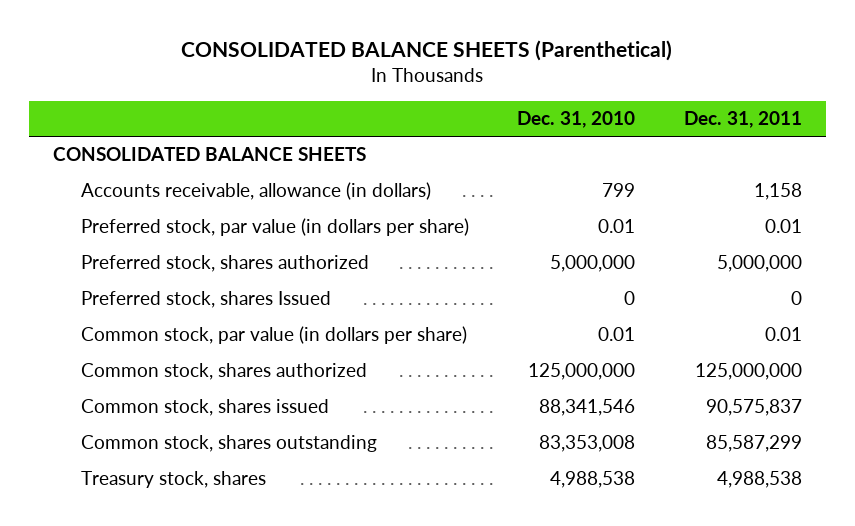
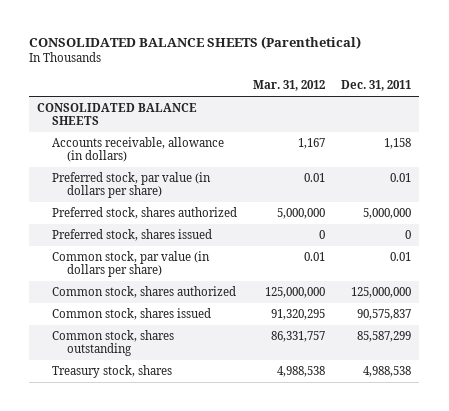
[517,110,636,128] Dec. 31, 2010 -> none
none -> [253,80,326,92] Mar. 31, 2012
[81,291,332,309] Preferred stock, shares Issued -> [52,229,213,242] Preferred stock, shares issued

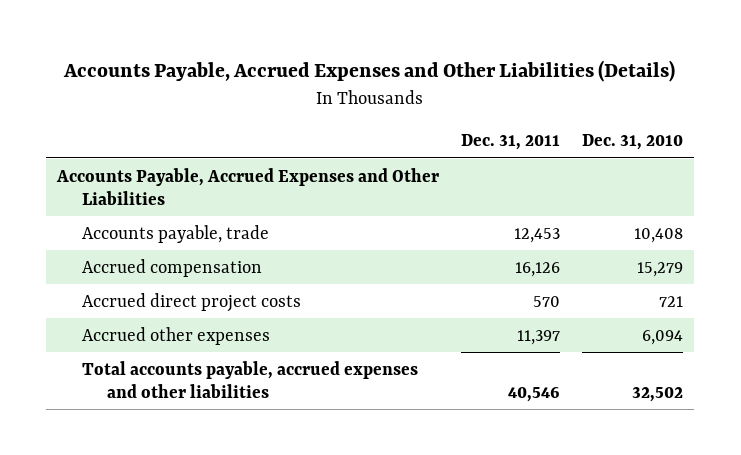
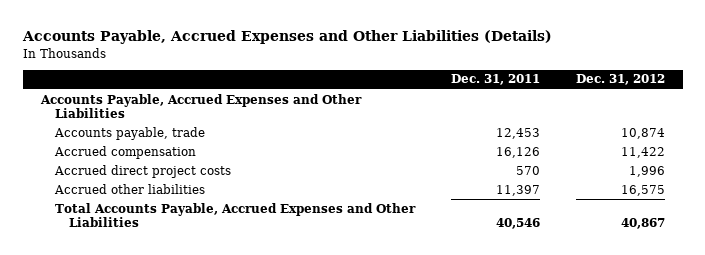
[582,134,684,151] Dec. 31, 2010 -> none
none -> [575,74,665,86] Dec. 31, 2012
[82,326,271,345] Accrued other expenses -> [53,183,205,194] Accrued other liabilities
[82,360,419,398] Total accounts payable, accrued expenses and other liabilities -> [54,202,416,228] Total Accounts Payable, Accrued Expenses and Other Liabilities

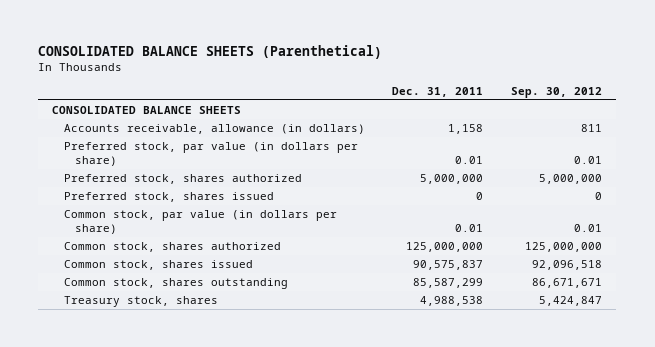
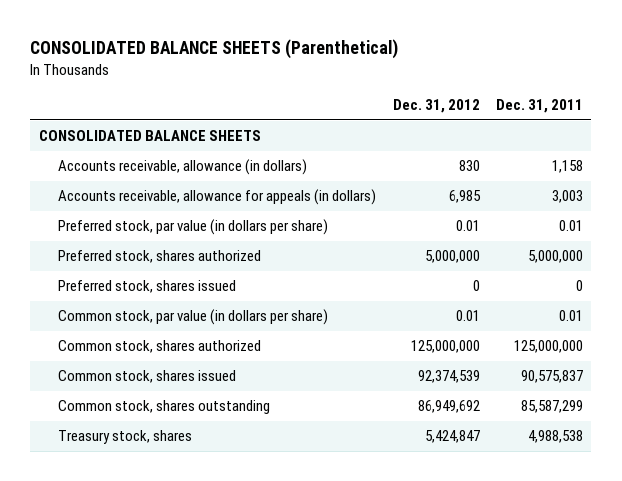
[511,86,603,98] Sep. 30, 2012 -> none
none -> [392,99,480,114] Dec. 31, 2012
none -> [58,189,377,206] Accounts receivable, allowance for appeals (in dollars)

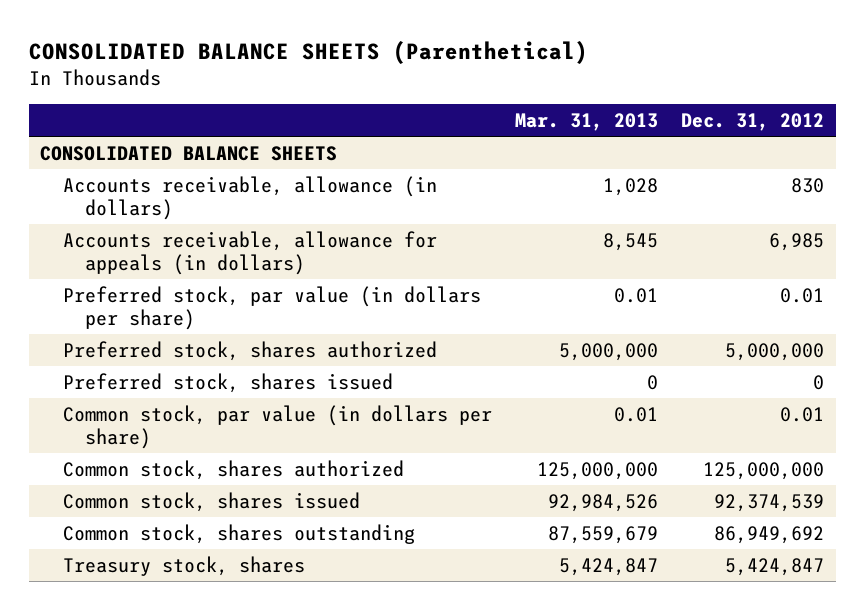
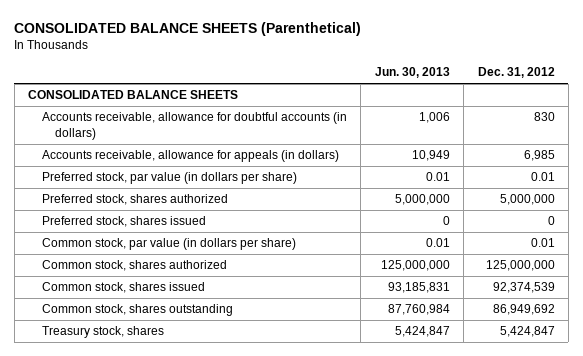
[514,113,658,132] Mar. 31, 2013 -> none
none -> [374,67,450,79] Jun. 30, 2013
[62,175,437,221] Accounts receivable, allowance (in dollars) -> [41,112,347,140] Accounts receivable, allowance for doubtful accounts (in dollars)

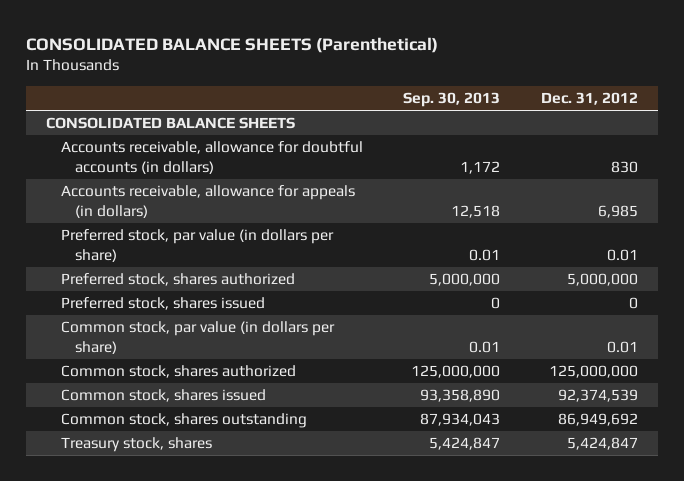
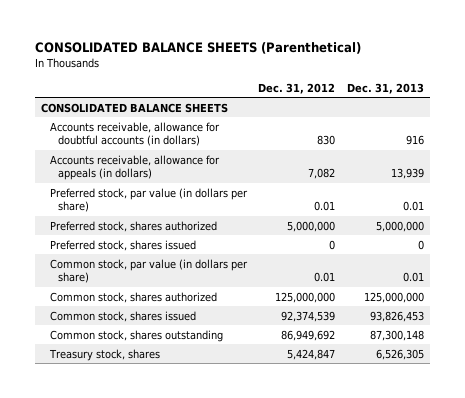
[403,91,501,107] Sep. 30, 2013 -> none
none -> [347,82,425,94] Dec. 31, 2013
[597,204,638,218] 6,985 -> [308,168,336,180] 7,082

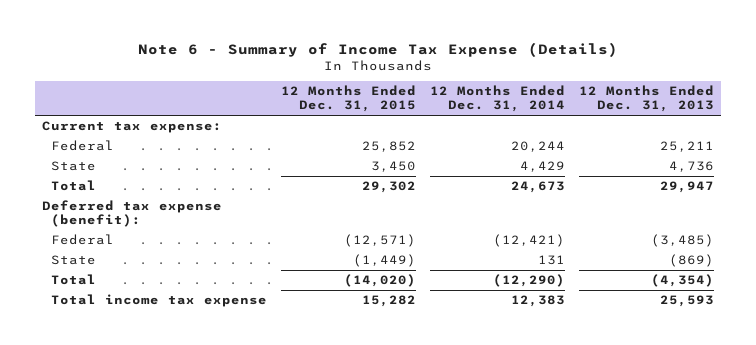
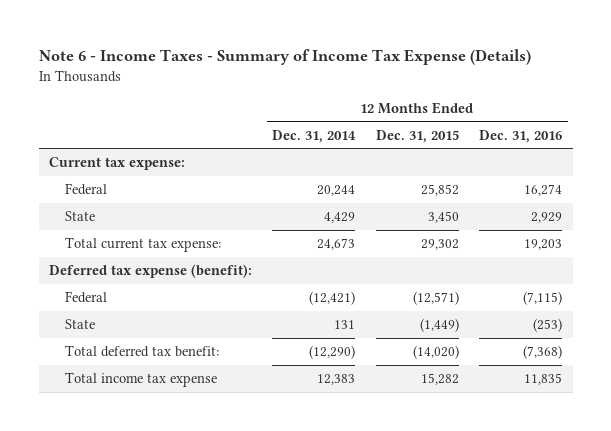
[138,41,619,57] Note 6 - Summary of Income Tax Expense (Details) -> [38,49,531,66] Note 6 - Income Taxes - Summary of Income Tax Expense (Details)
[578,85,714,113] 12 Months Ended Dec. 31, 2013 -> none
none -> [479,129,563,143] Dec. 31, 2016
[51,179,97,191] Total -> [64,236,221,252] Total current tax expense:
[51,273,97,285] Total -> [64,344,219,357] Total deferred tax benefit:

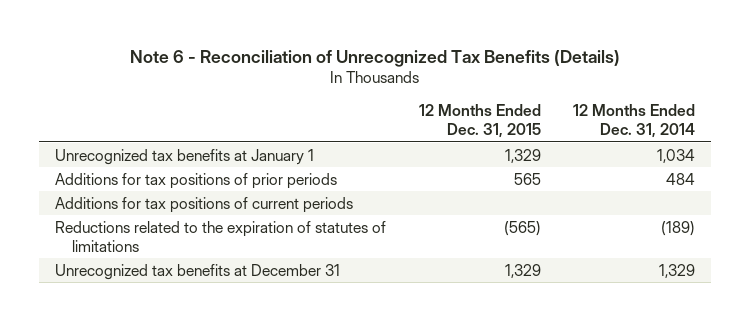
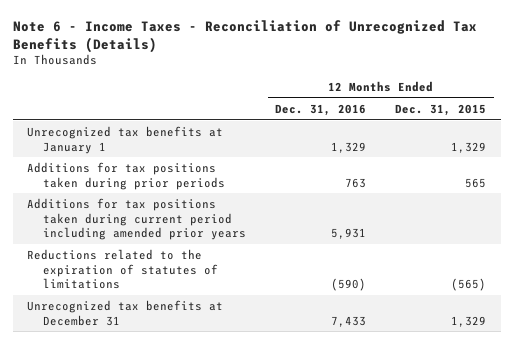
[130,49,621,67] Note 6 - Reconciliation of Unrecognized Tax Benefits (Details) -> [12,19,477,53] Note 6 - Income Taxes - Reconciliation of Unrecognized Tax Benefits (Details)
[573,104,696,139] 12 Months Ended Dec. 31, 2014 -> none
none -> [275,103,367,116] Dec. 31, 2016
[54,172,337,189] Additions for tax positions of prior periods -> [27,162,225,190] Additions for tax positions taken during prior periods
[54,196,353,213] Additions for tax positions of current periods -> [27,198,246,241] Additions for tax positions taken during current period including amended prior years

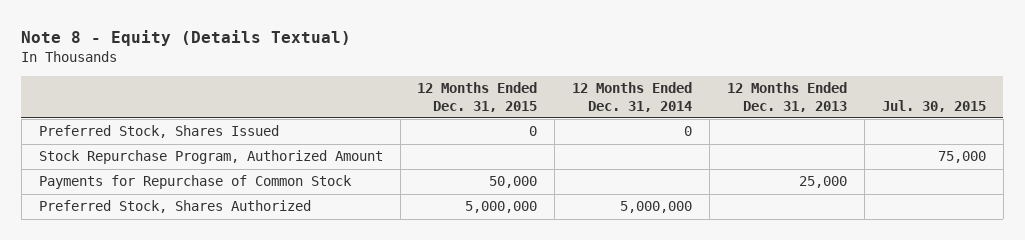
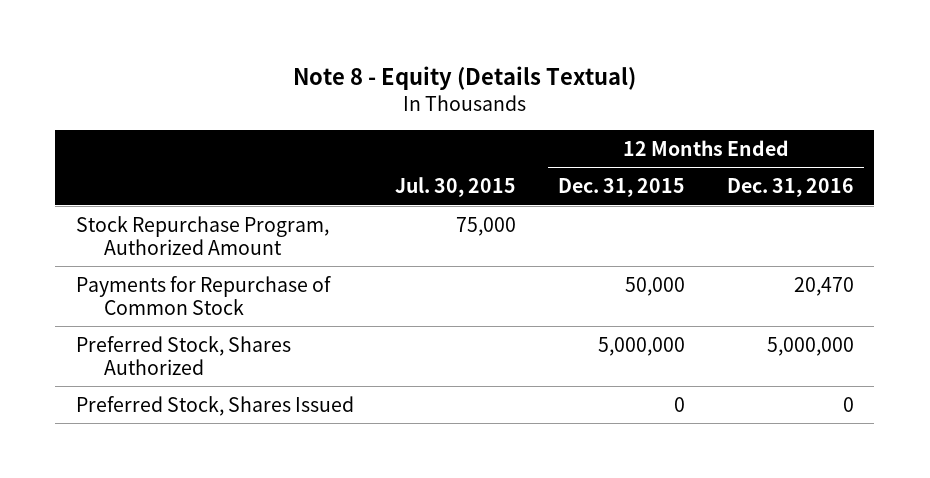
[572,82,693,112] 12 Months Ended Dec. 31, 2014 -> none
[727,82,848,112] 12 Months Ended Dec. 31, 2013 -> none
none -> [726,178,854,198] Dec. 31, 2016
[38,125,279,139] Preferred Stock, Shares Issued -> [75,395,354,416] Preferred Stock, Shares Issued

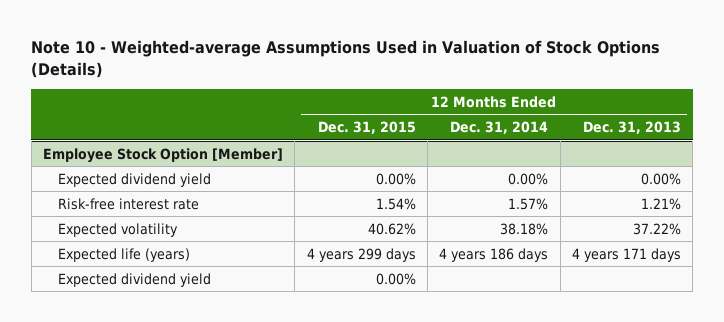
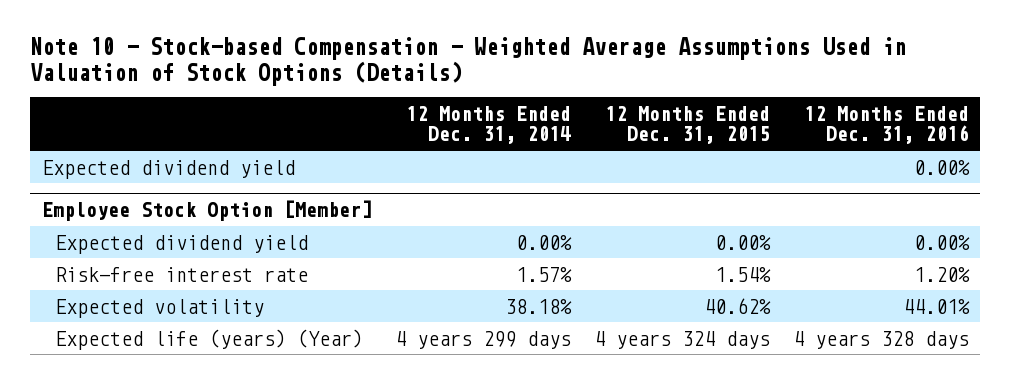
[31,40,661,78] Note 10 - Weighted-average Assumptions Used in Valuation of Stock Options (Details) -> [30,37,907,86] Note 10 - Stock-based Compensation - Weighted Average Assumptions Used in Valuation of Stock Options (Details)
[582,120,681,134] Dec. 31, 2013 -> none
none -> [803,105,969,145] 12 Months Ended Dec. 31, 2016
none -> [41,159,295,179] Expected dividend yield
[57,272,211,287] Expected dividend yield -> none
[57,247,190,262] Expected life (years) -> [54,328,363,350] Expected life (years) (Year)
[306,247,416,262] 4 years 299 days -> [593,330,770,349] 4 years 324 days
[439,247,549,262] 4 years 186 days -> [394,330,571,349] 4 years 299 days

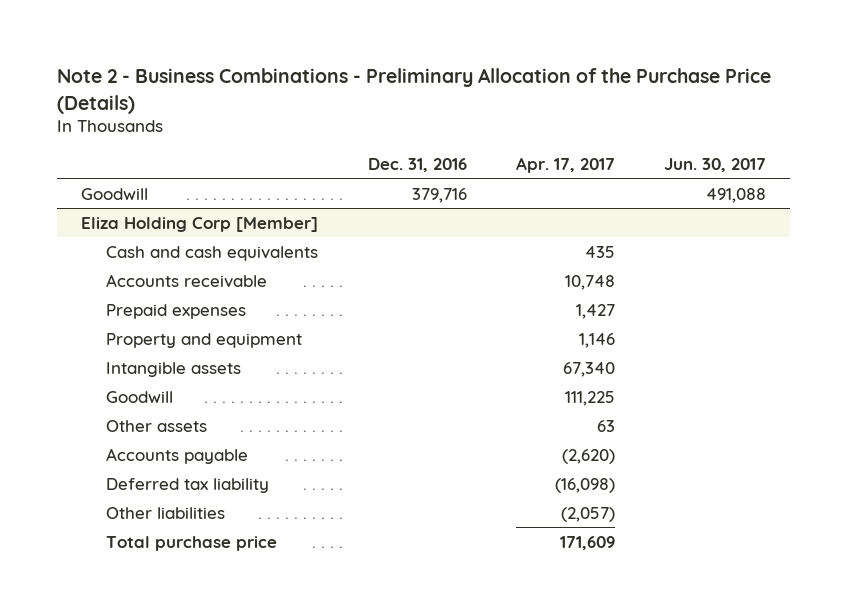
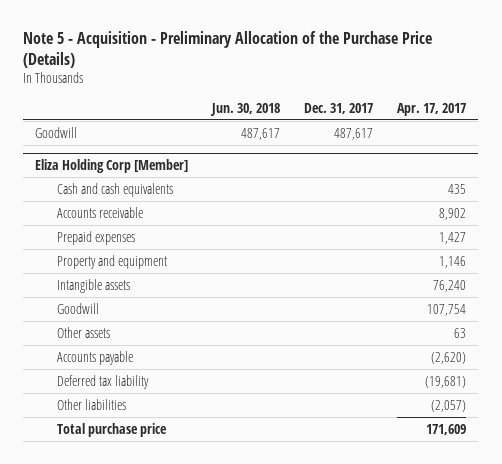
[56,68,771,114] Note 2 - Business Combinations - Preliminary Allocation of the Purchase Price (Details) -> [23,31,433,68] Note 5 - Acquisition - Preliminary Allocation of the Purchase Price (Details)
[367,157,467,172] Dec. 31, 2016 -> none
[663,157,766,172] Jun. 30, 2017 -> none
none -> [210,102,281,116] Jun. 30, 2018
none -> [304,102,374,114] Dec. 31, 2017
[564,274,615,290] 10,748 -> [439,207,467,220] 8,902
[562,361,615,377] 67,340 -> [433,279,467,292] 76,240
[564,390,615,406] 111,225 -> [427,303,467,316] 107,754
[554,477,615,493] (16,098) -> [425,375,467,388] (19,681)

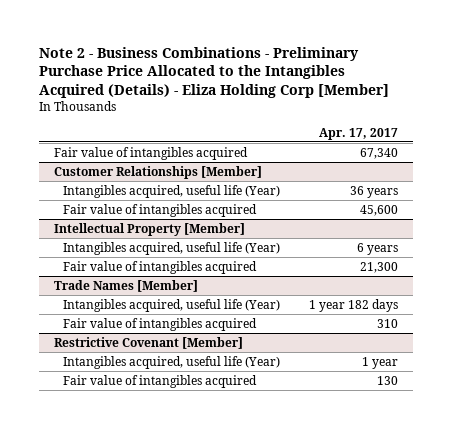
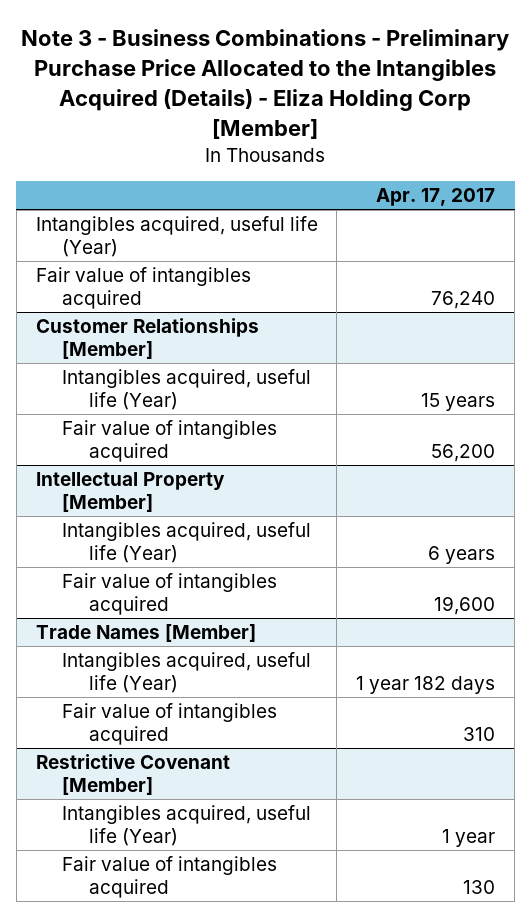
[39,46,390,99] Note 2 - Business Combinations - Preliminary Purchase Price Allocated to the Intangibles Acquired (Details) - Eliza Holding Corp [Member] -> [21,29,510,139] Note 3 - Business Combinations - Preliminary Purchase Price Allocated to the Intangibles Acquired (Details) - Eliza Holding Corp [Member]
none -> [35,216,318,258] Intangibles acquired, useful life (Year)
[360,147,399,159] 67,340 -> [431,291,496,310] 76,240
[350,185,399,198] 36 years -> [421,393,496,412] 15 years
[360,204,399,216] 45,600 -> [431,444,496,463] 56,200
[360,261,399,273] 21,300 -> [434,596,496,616] 19,600

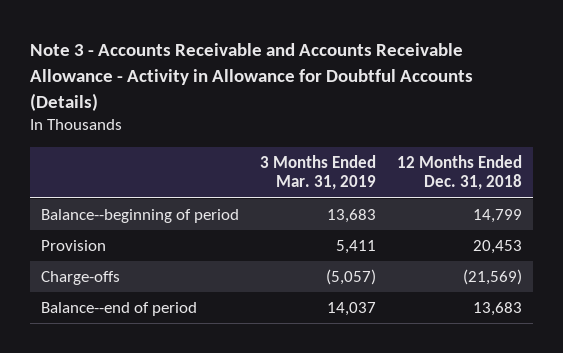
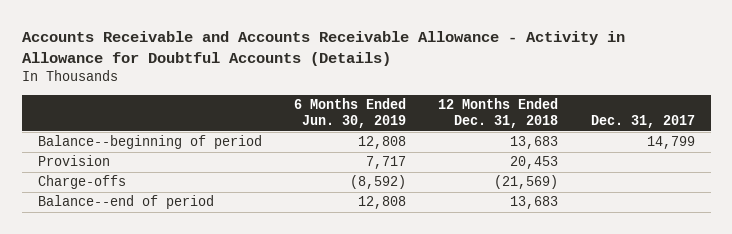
[30,42,474,111] Note 3 - Accounts Receivable and Accounts Receivable Allowance - Activity in Allowance for Doubtful Accounts (Details) -> [21,31,625,67] Accounts Receivable and Accounts Receivable Allowance - Activity in Allowance for Doubtful Accounts (Details)
[259,155,376,191] 3 Months Ended Mar. 31, 2019 -> none
none -> [293,98,406,129] 6 Months Ended Jun. 30, 2019
none -> [590,115,695,129] Dec. 31, 2017
[473,209,523,224] 14,799 -> [510,136,559,150] 13,683

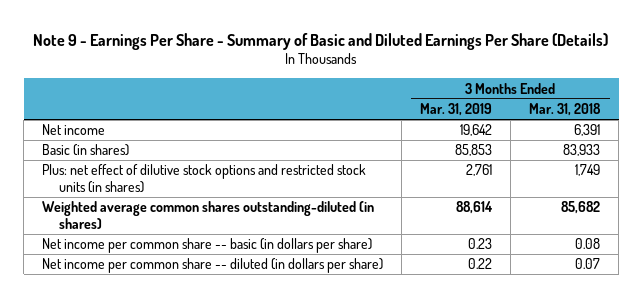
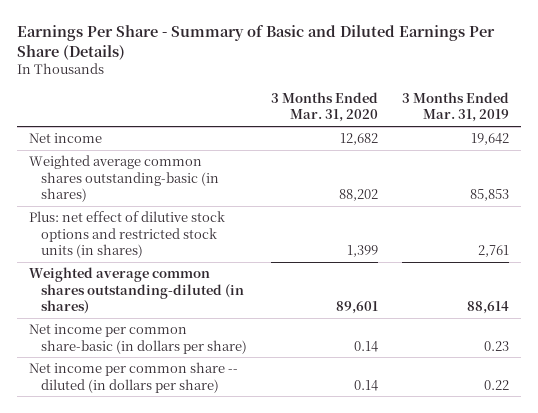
[33,32,609,50] Note 9 - Earnings Per Share - Summary of Basic and Diluted Earnings Per Share (Details) -> [16,24,495,60] Earnings Per Share - Summary of Basic and Diluted Earnings Per Share (Details)
[529,102,602,116] Mar. 31, 2018 -> none
none -> [271,91,379,123] 3 Months Ended Mar. 31, 2020
[42,144,130,157] Basic (in shares) -> [29,155,220,203] Weighted average common shares outstanding-basic (in shares)
[42,238,373,254] Net income per common share -- basic (in dollars per share) -> [29,324,248,354] Net income per common share-basic (in dollars per share)

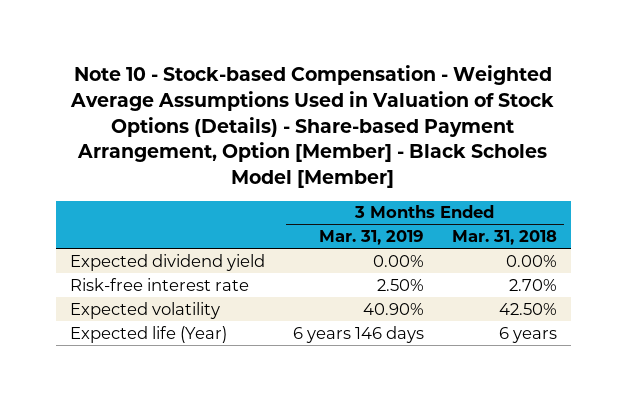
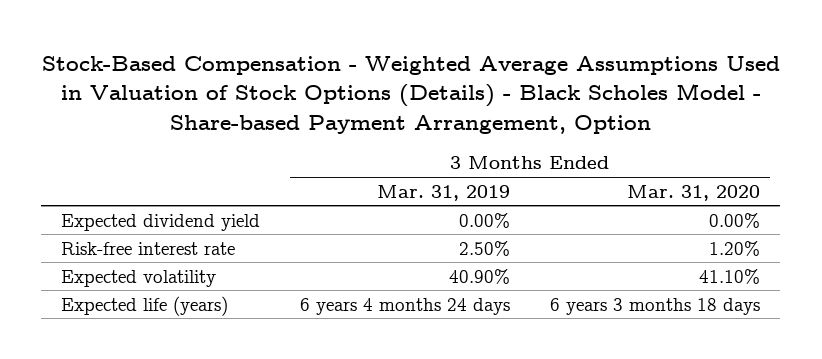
[70,65,555,189] Note 10 - Stock-based Compensation - Weighted Average Assumptions Used in Valuation of Stock Options (Details) - Share-based Payment Arrangement, Option [Member] - Black Scholes Model [Member] -> [41,55,780,134] Stock-Based Compensation - Weighted Average Assumptions Used in Valuation of Stock Options (Details) - Black Scholes Model - Share-based Payment Arrangement, Option
[451,230,557,246] Mar. 31, 2018 -> none
none -> [627,184,761,201] Mar. 31, 2020
[69,325,227,343] Expected life (Year) -> [61,295,229,316] Expected life (years)
[292,325,424,343] 6 years 146 days -> [300,297,511,315] 6 years 4 months 24 days

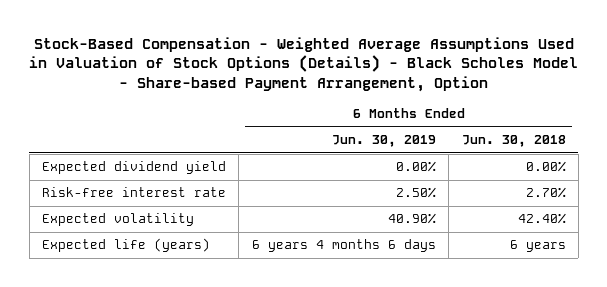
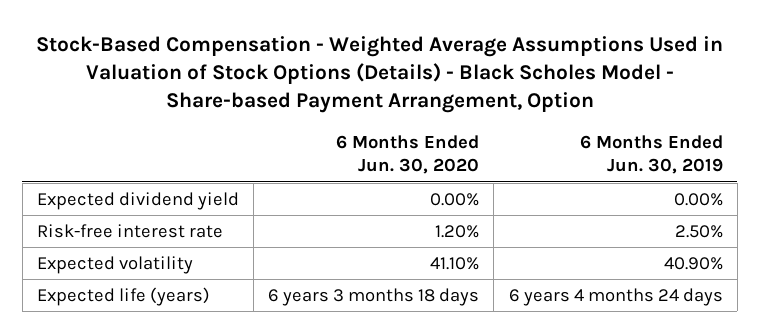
[461,135,566,148] Jun. 30, 2018 -> none
none -> [336,134,480,175] 6 Months Ended Jun. 30, 2020
[251,239,436,253] 6 years 4 months 6 days -> [508,287,723,306] 6 years 4 months 24 days

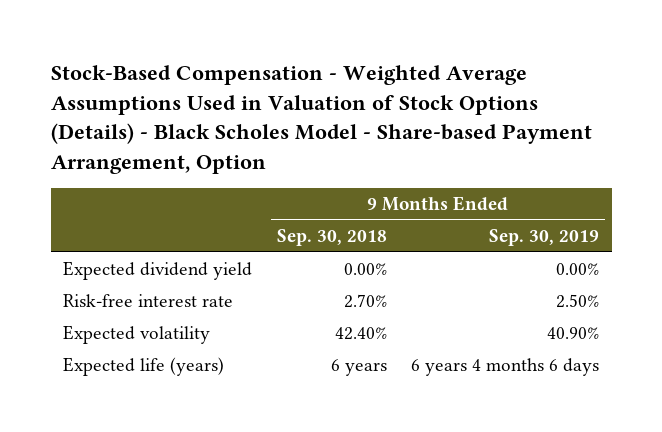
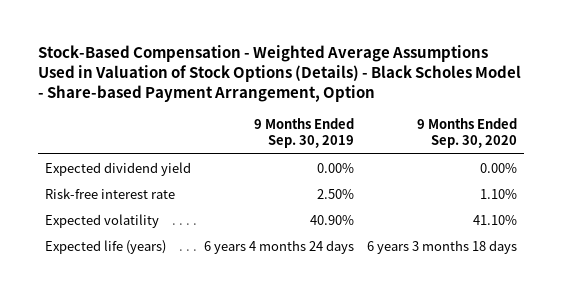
[276,228,387,246] Sep. 30, 2018 -> none
none -> [417,117,518,149] 9 Months Ended Sep. 30, 2020
[411,358,600,377] 6 years 4 months 6 days -> [203,239,354,254] 6 years 4 months 24 days

